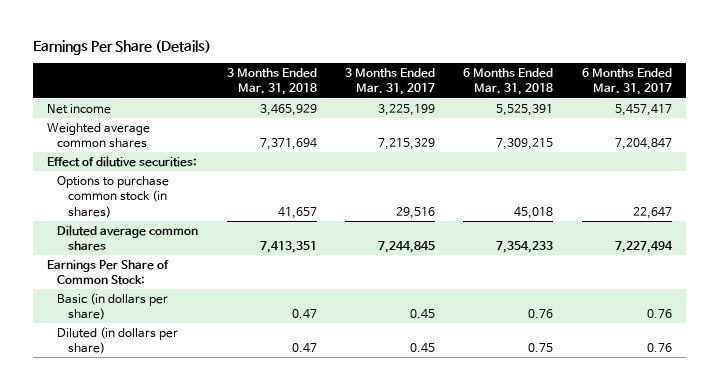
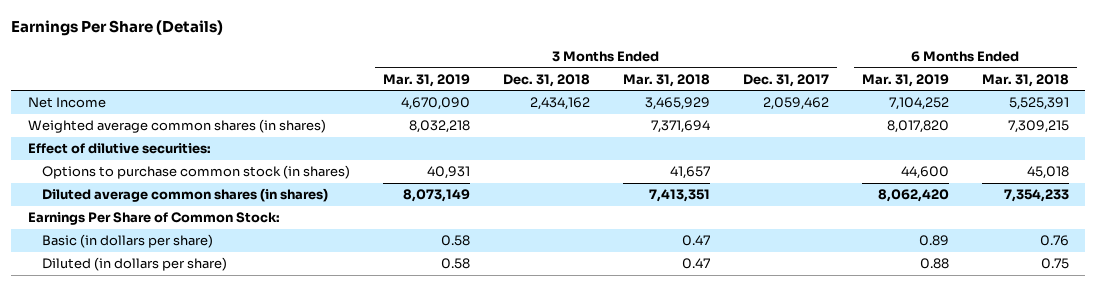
[345,67,436,96] 3 Months Ended Mar. 31, 2017 -> none
[581,67,672,96] 6 Months Ended Mar. 31, 2017 -> none
none -> [383,73,471,87] Mar. 31, 2019
none -> [503,73,591,87] Dec. 31, 2018
none -> [743,73,830,87] Dec. 31, 2017
none -> [861,73,949,87] Mar. 31, 2019
[46,103,111,114] Net income -> [27,97,106,109] Net Income
[46,122,150,149] Weighted average common shares -> [27,119,326,134] Weighted average common shares (in shares)
[57,224,199,252] Diluted average common shares -> [42,188,329,203] Diluted average common shares (in shares)

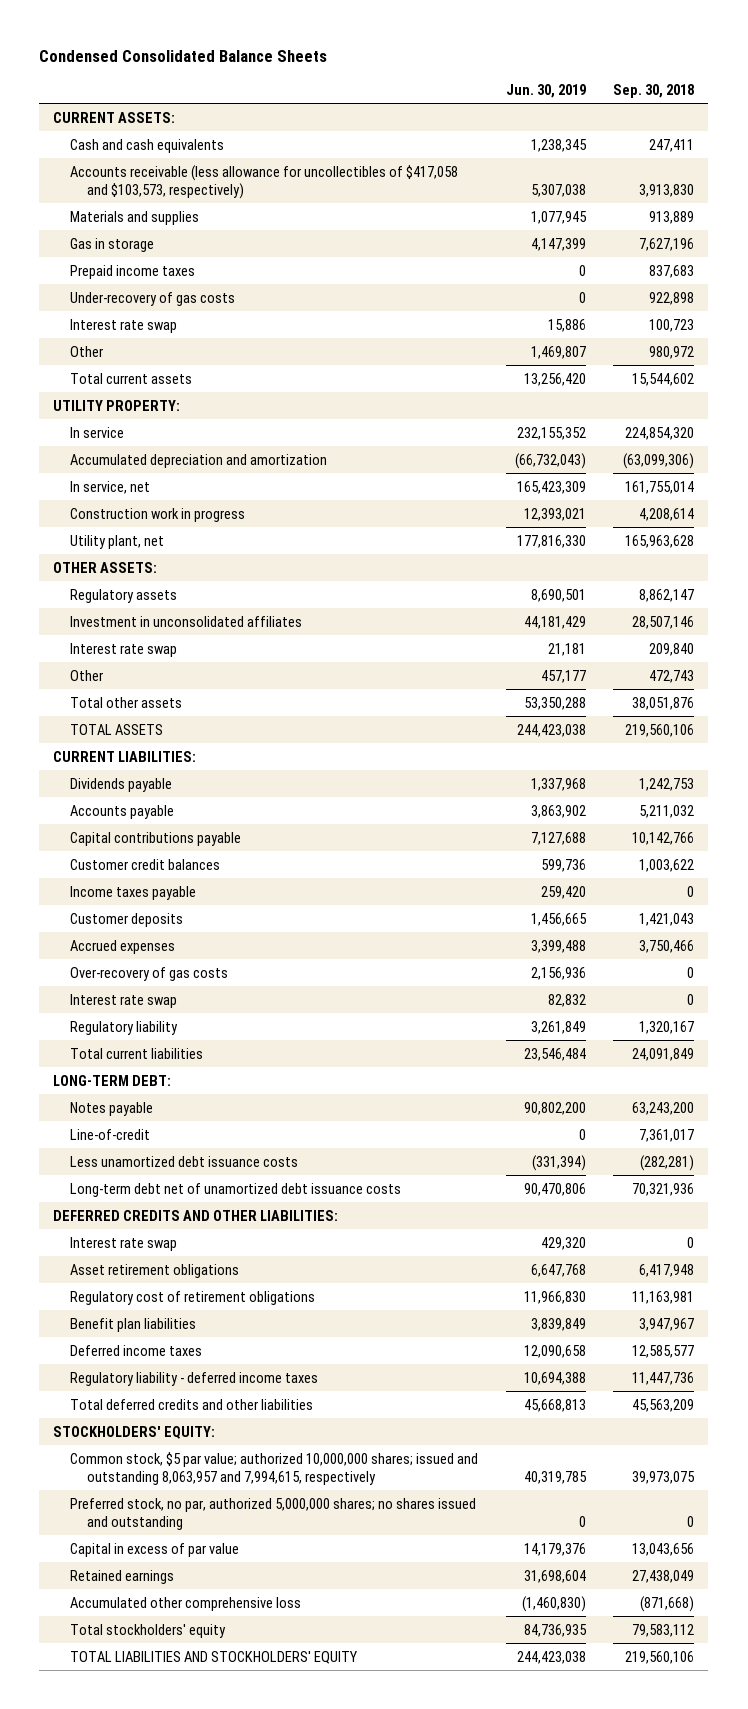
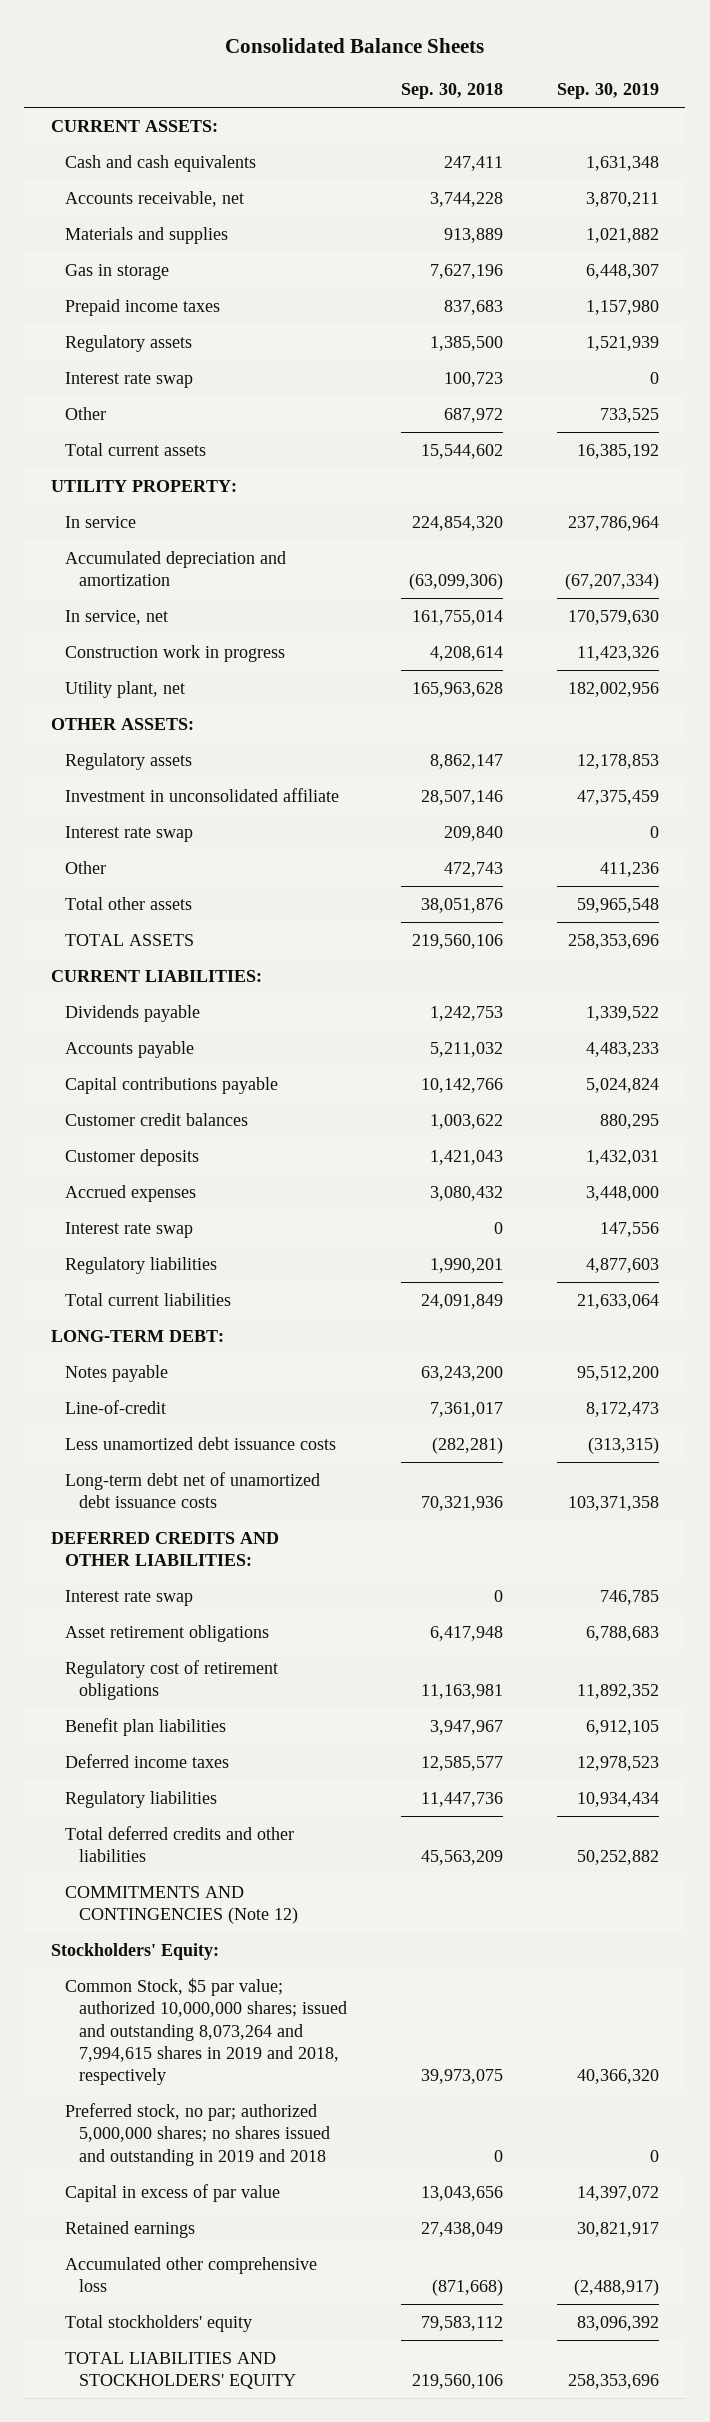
[39,49,328,62] Condensed Consolidated Balance Sheets -> [224,37,484,53] Consolidated Balance Sheets
[505,83,586,98] Jun. 30, 2019 -> none
none -> [556,83,659,100] Sep. 30, 2019
[69,164,458,199] Accounts receivable (less allowance for uncollectibles of $417,058 and $103,573, respectively) -> none
none -> [65,191,245,208] Accounts receivable, net
[69,291,235,306] Under-recovery of gas costs -> none
none -> [65,335,193,353] Regulatory assets
[649,345,695,359] 980,972 -> [443,408,503,424] 687,972
[69,615,302,627] Investment in unconsolidated affiliates -> [65,788,340,803] Investment in unconsolidated affiliate
[69,885,196,900] Income taxes payable -> none
[69,966,228,981] Over-recovery of gas costs -> none
[639,939,695,953] 3,750,466 -> [429,1186,503,1202] 3,080,432
[69,1020,178,1035] Regulatory liability -> [65,1257,218,1275] Regulatory liabilities
[639,1020,695,1034] 1,320,167 -> [429,1258,503,1274] 1,990,201
[69,1371,318,1386] Regulatory liability - deferred income taxes -> [65,1791,218,1809] Regulatory liabilities
none -> [65,1886,298,1925] COMMITMENTS AND CONTINGENCIES (Note 12)
[53,1425,216,1439] STOCKHOLDERS' EQUITY: -> [51,1943,220,1961] Stockholders' Equity:
[69,1451,478,1485] Common stock, $5 par value; authorized 10,000,000 shares; issued and outstanding 8,063,957 and 7,994,615, respectively -> [65,1978,347,2086] Common Stock, $5 par value; authorized 10,000,000 shares; issued and outstanding 8,073,264 and 7,994,615 shares in 2019 and 2018, respectively
[69,1497,476,1530] Preferred stock, no par, authorized 5,000,000 shares; no shares issued and outstanding -> [65,2103,330,2166] Preferred stock, no par; authorized 5,000,000 shares; no shares issued and outstanding in 2019 and 2018

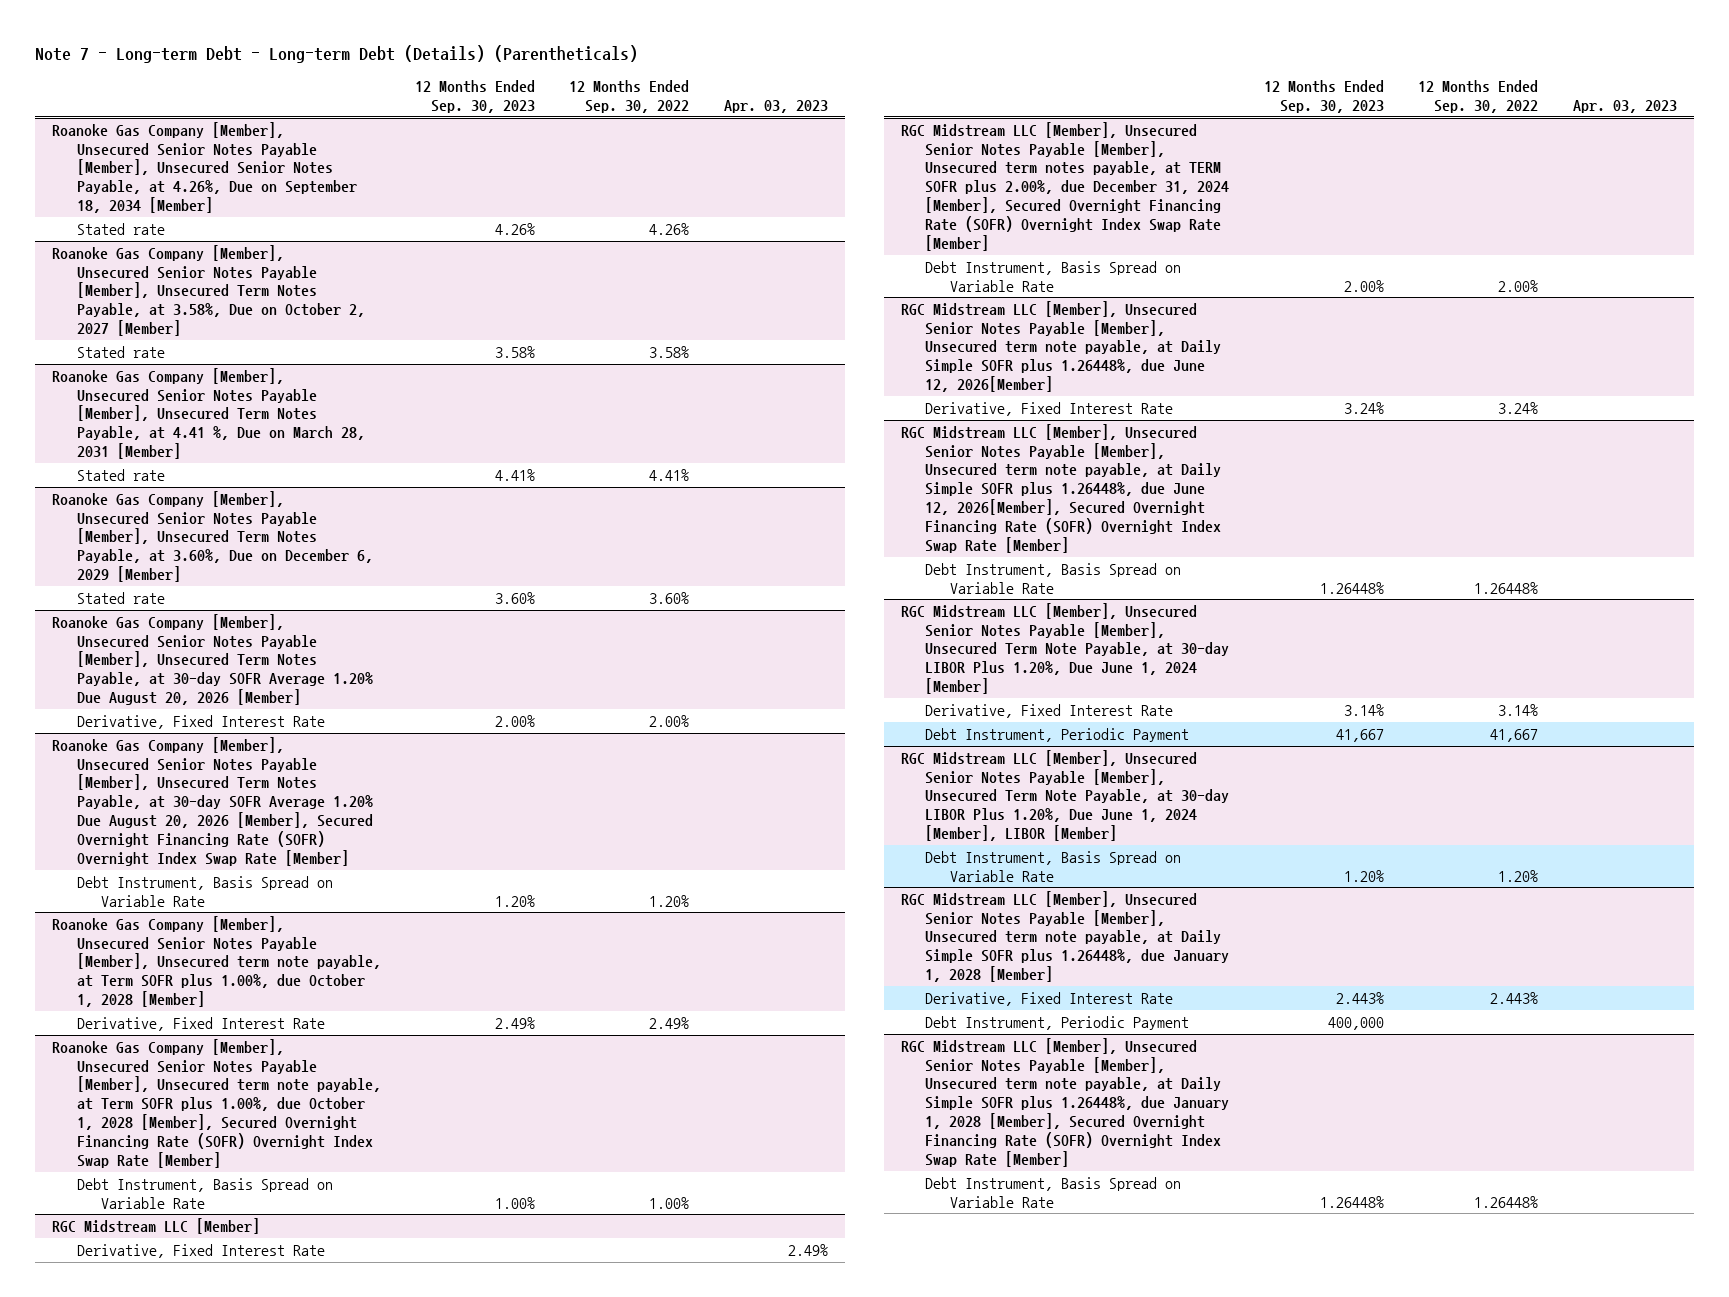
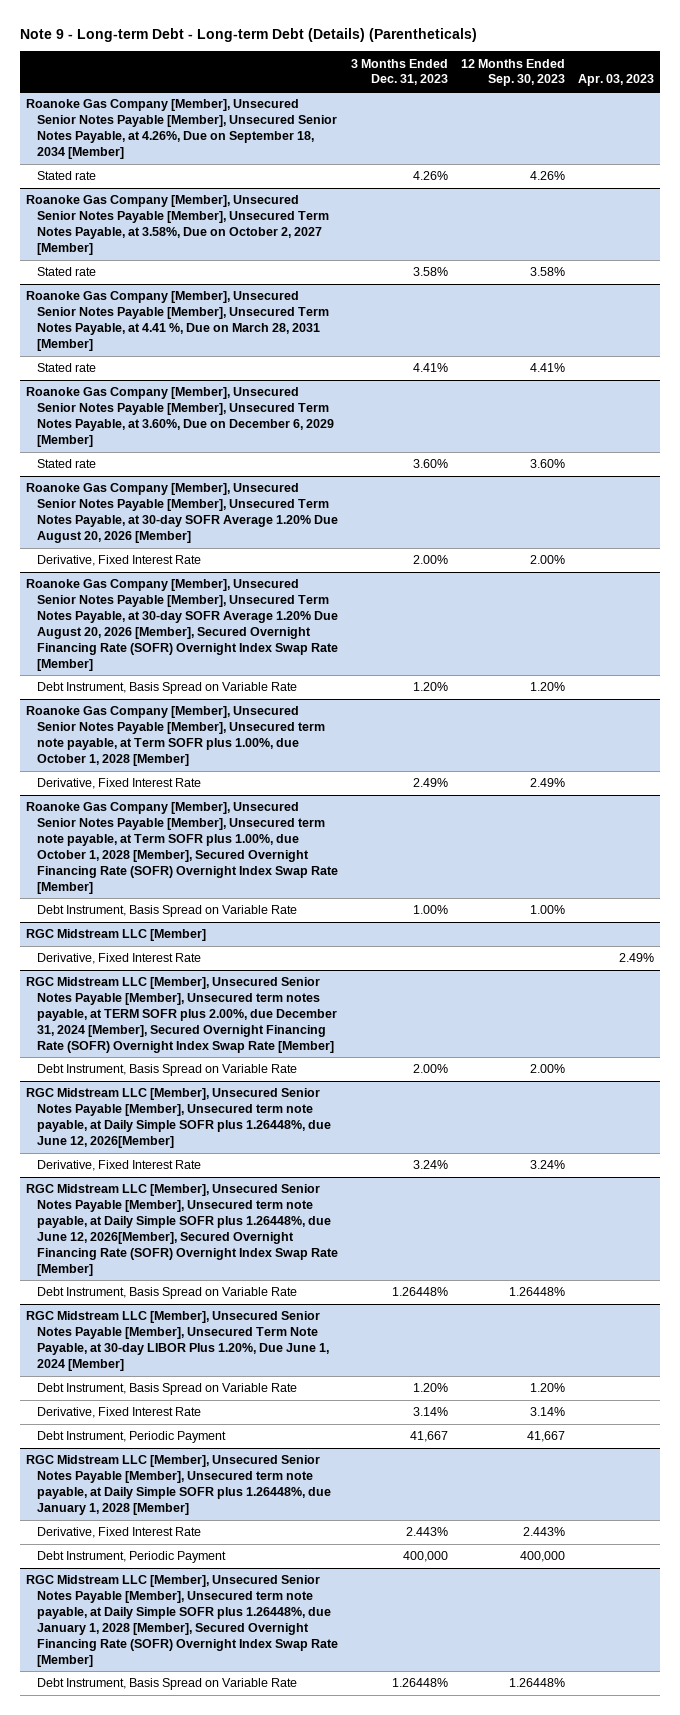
[34,44,638,63] Note 7 - Long-term Debt - Long-term Debt (Details) (Parentheticals) -> [19,27,477,42] Note 9 - Long-term Debt - Long-term Debt (Details) (Parentheticals)
[569,79,690,113] 12 Months Ended Sep. 30, 2022 -> none
none -> [351,58,449,86] 3 Months Ended Dec. 31, 2023
none -> [37,1383,298,1396] Debt Instrument, Basis Spread on Variable Rate
[900,749,1230,842] RGC Midstream LLC [Member], Unsecured Senior Notes Payable [Member], Unsecured Term Note Payable, at 30-day LIBOR Plus 1.20%, Due June 1, 2024 [Member], LIBOR [Member] -> none
[925,850,1182,882] Debt Instrument, Basis Spread on Variable Rate -> none

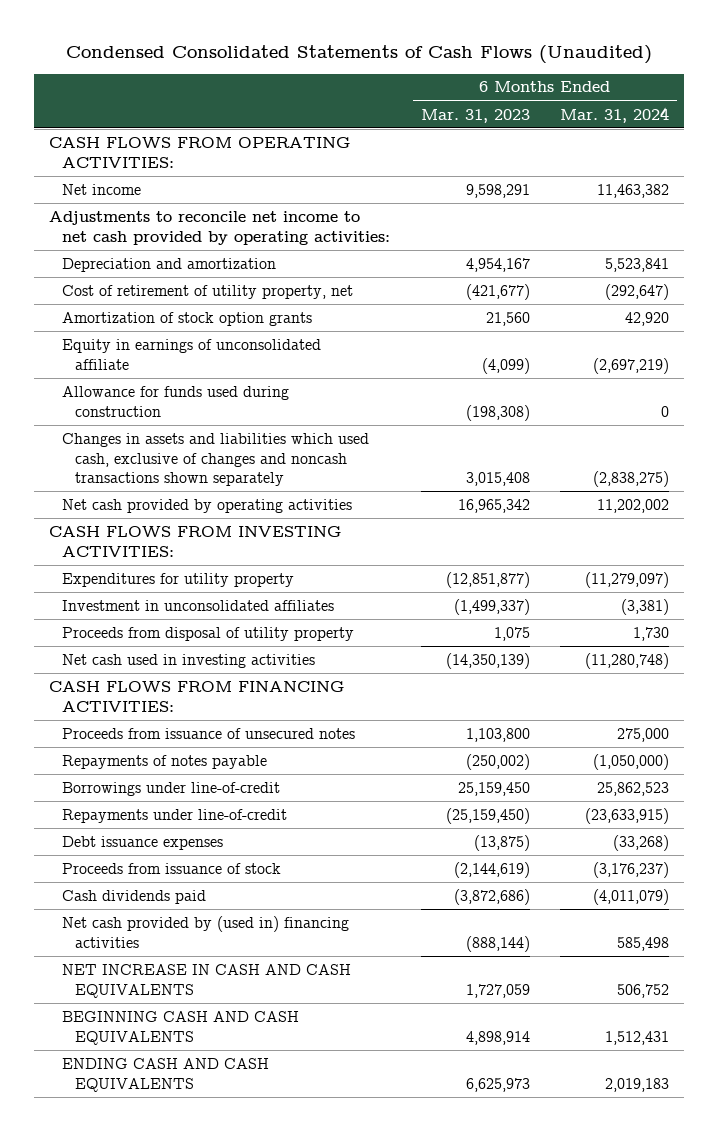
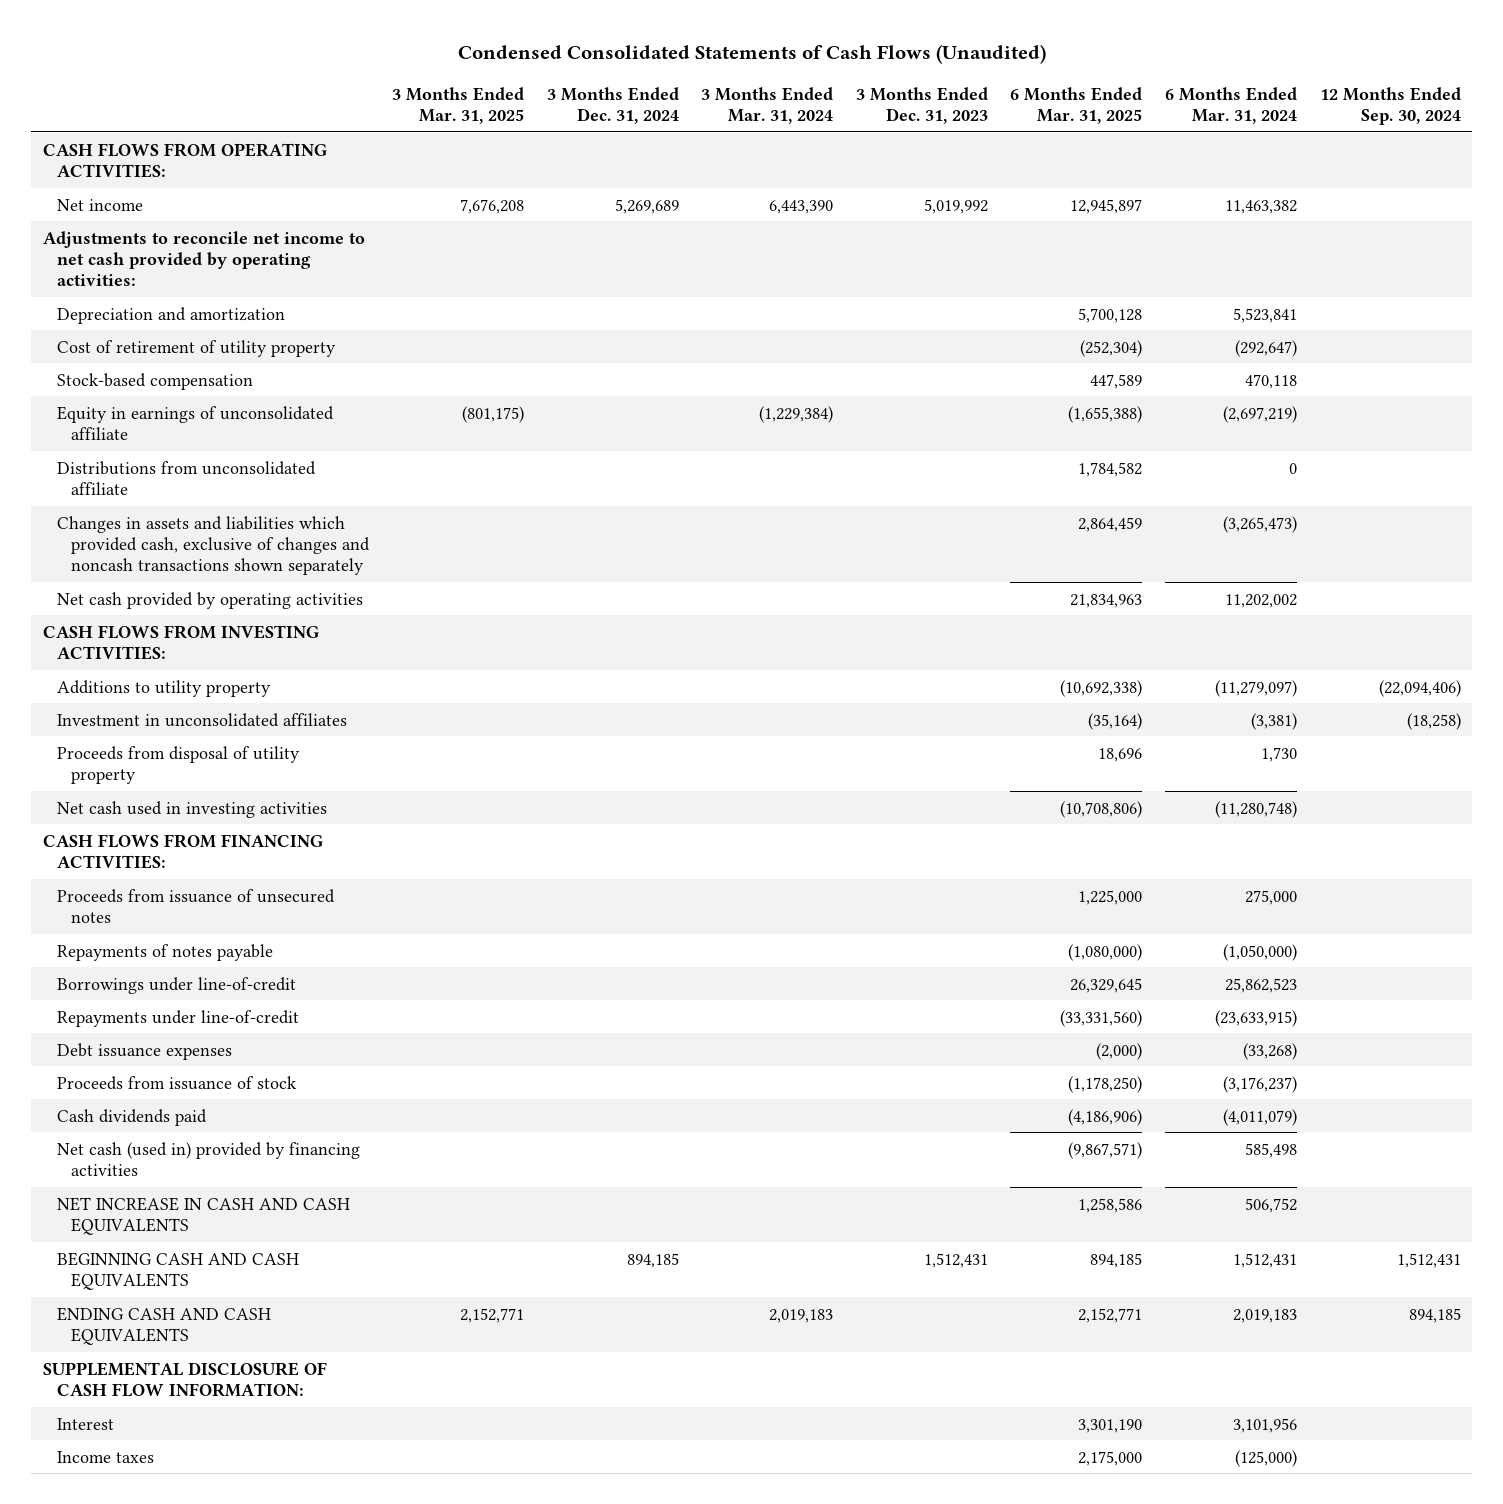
[420,108,530,123] Mar. 31, 2023 -> none
none -> [391,86,524,125] 3 Months Ended Mar. 31, 2025
none -> [546,86,679,125] 3 Months Ended Dec. 31, 2024
none -> [701,86,834,125] 3 Months Ended Mar. 31, 2024
none -> [855,86,988,125] 3 Months Ended Dec. 31, 2023
none -> [1010,86,1143,125] 6 Months Ended Mar. 31, 2025
none -> [1319,86,1461,126] 12 Months Ended Sep. 30, 2024
[62,311,313,326] Amortization of stock option grants -> none
[62,284,354,299] Cost of retirement of utility property, net -> [57,339,337,357] Cost of retirement of utility property
none -> [57,372,254,390] Stock-based compensation
[62,385,290,417] Allowance for funds used during construction -> none
none -> [57,460,317,495] Distributions from unconsolidated affiliate
[62,432,370,487] Changes in assets and liabilities which used cash, exclusive of changes and noncash transactions shown separately -> [57,515,371,575] Changes in assets and liabilities which provided cash, exclusive of changes and noncash transactions shown separately
[593,471,670,488] (2,838,275) -> [1222,515,1297,533] (3,265,473)
[62,572,295,587] Expenditures for utility property -> [57,679,272,697] Additions to utility property
[62,915,350,948] Net cash provided by (used in) financing activities -> [57,1141,361,1176] Net cash (used in) provided by financing activities
none -> [42,1361,327,1397] SUPPLEMENTAL DISCLOSURE OF CASH FLOW INFORMATION:
none -> [57,1417,115,1430] Interest
none -> [57,1450,155,1463] Income taxes

